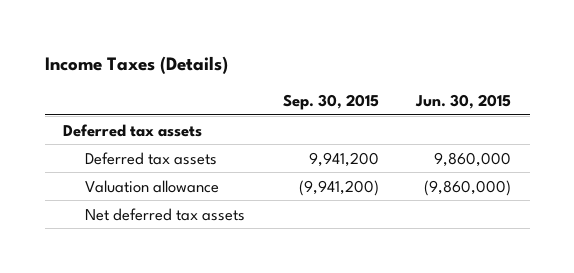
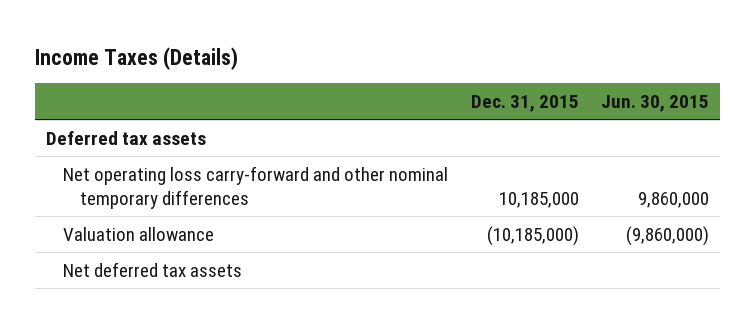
[282,93,379,110] Sep. 30, 2015 -> none
none -> [470,95,579,113] Dec. 31, 2015
[85,151,218,165] Deferred tax assets -> [63,165,449,209] Net operating loss carry-forward and other nominal temporary differences

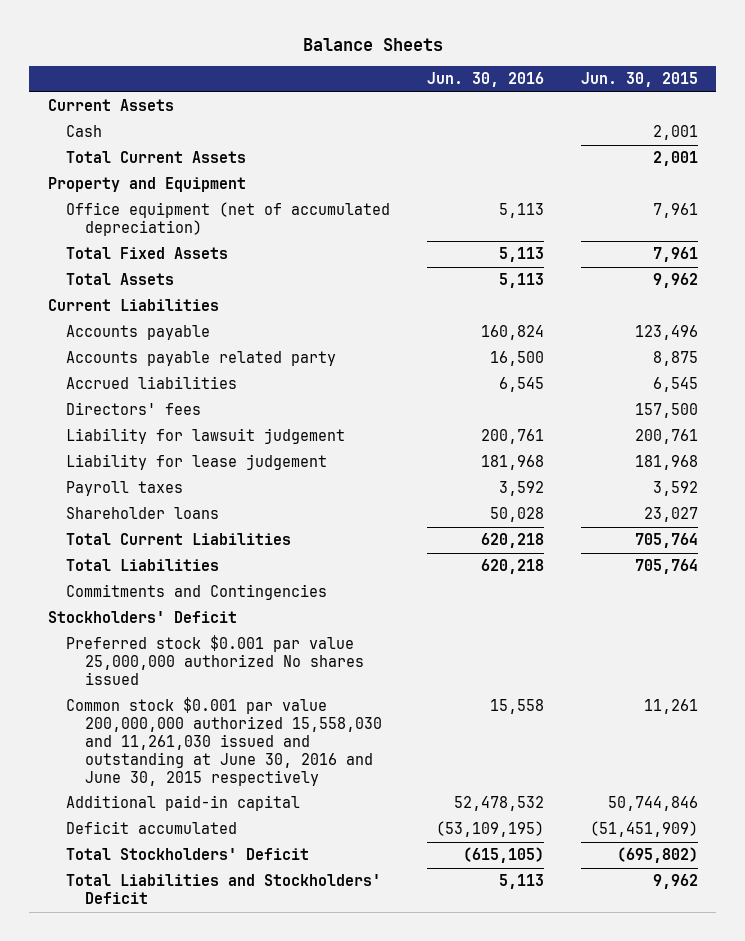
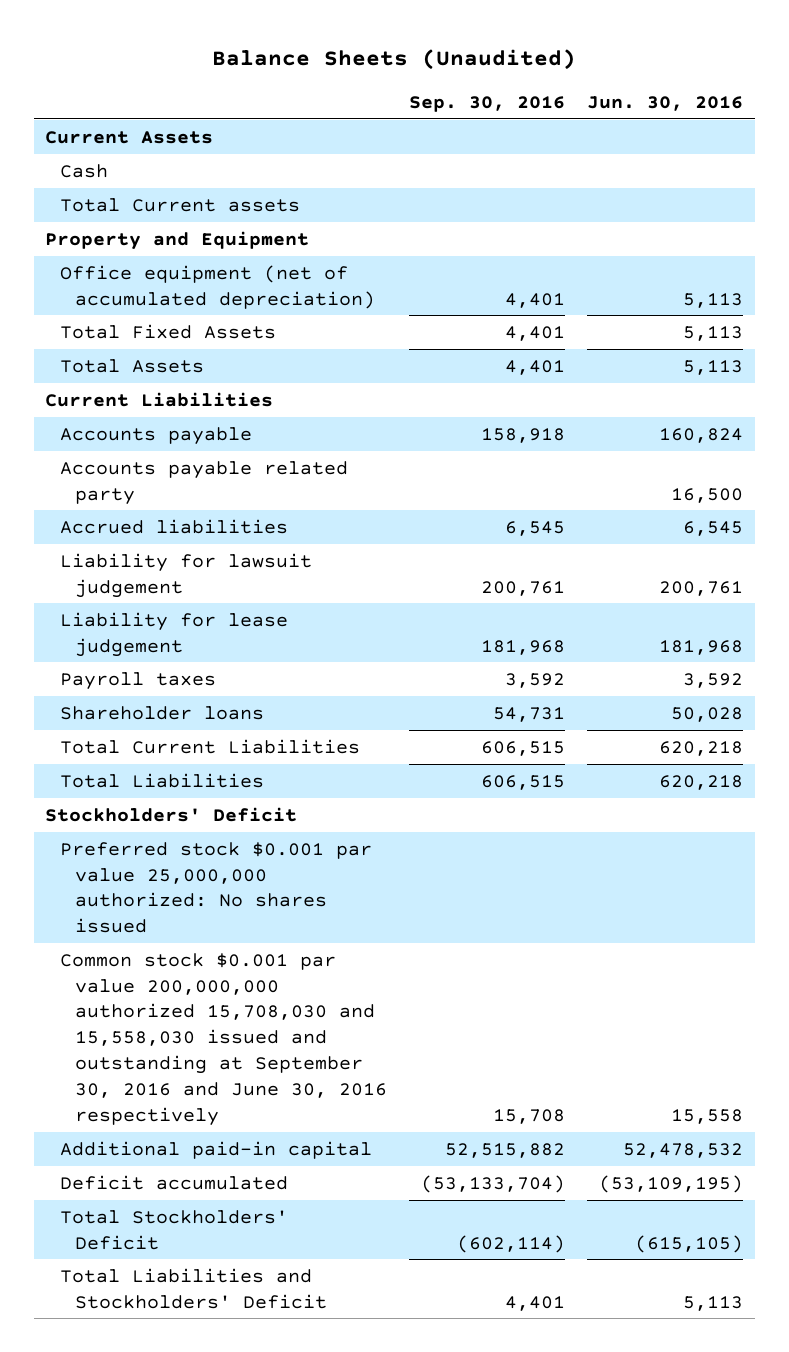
[302,38,443,52] Balance Sheets -> [212,49,577,71] Balance Sheets (Unaudited)
[580,72,698,88] Jun. 30, 2015 -> none
none -> [409,96,566,113] Sep. 30, 2016
[66,151,247,164] Total Current Assets -> [60,197,301,212] Total Current assets
[66,402,202,416] Directors' fees -> none
[66,584,328,601] Commitments and Contingencies -> none
[66,635,365,685] Preferred stock $0.001 par value 25,000,000 authorized No shares issued -> [60,841,373,934] Preferred stock $0.001 par value 25,000,000 authorized: No shares issued
[66,697,383,786] Common stock $0.001 par value 200,000,000 authorized 15,558,030 and 11,261,030 issued and outstanding at June 30, 2016 and June 30, 2015 respectively -> [60,952,387,1126] Common stock $0.001 par value 200,000,000 authorized 15,708,030 and 15,558,030 issued and outstanding at September 30, 2016 and June 30, 2016 respectively

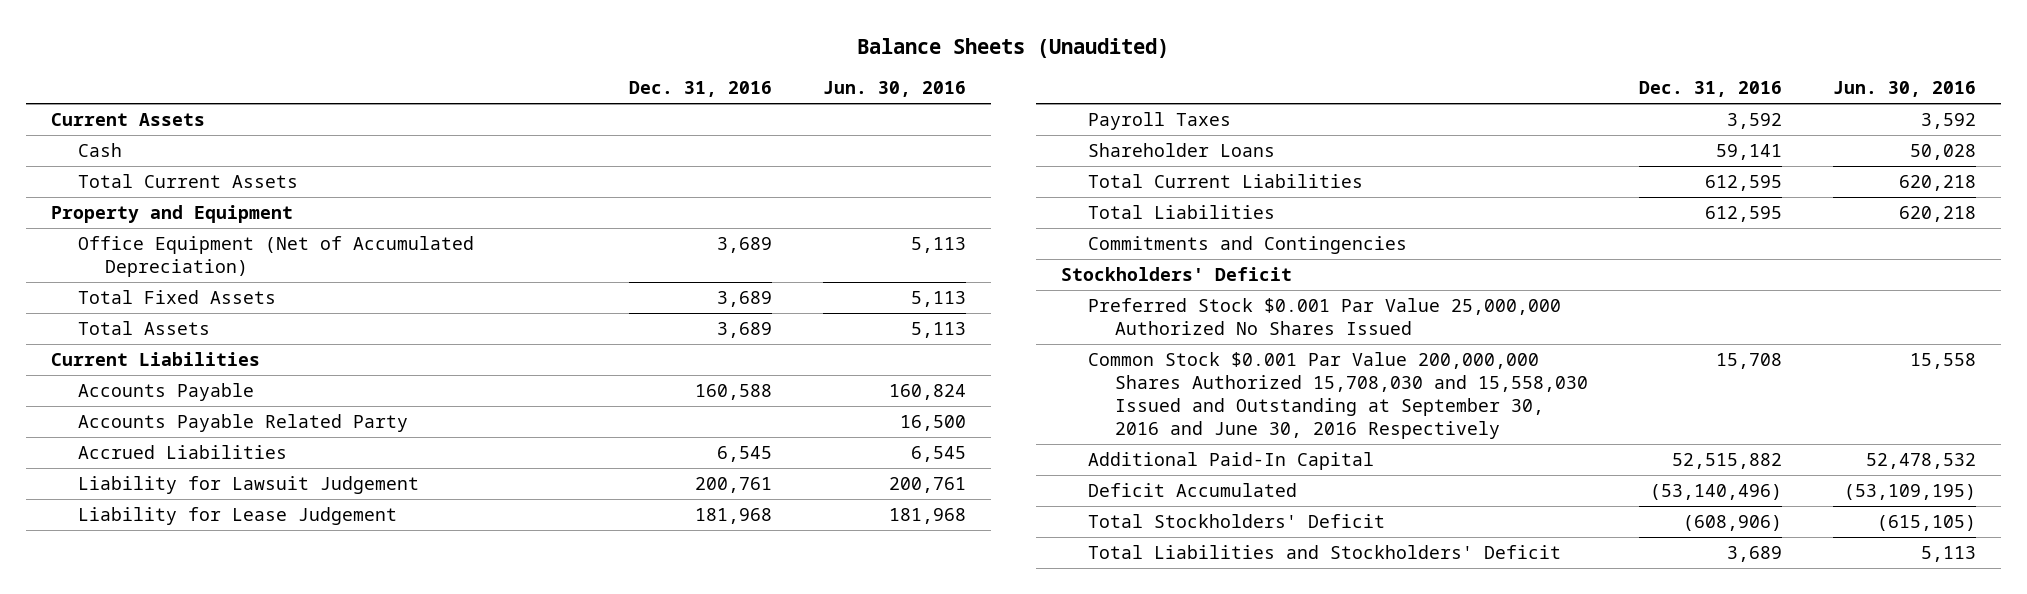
[409,96,566,113] Sep. 30, 2016 -> none
none -> [628,80,772,97] Dec. 31, 2016
[60,197,301,212] Total Current assets -> [78,174,299,189] Total Current Assets
[60,264,375,309] Office equipment (net of accumulated depreciation) -> [78,236,475,278] Office Equipment (Net of Accumulated Depreciation)
[60,426,253,445] Accounts payable -> [78,383,255,402] Accounts Payable
[60,460,349,505] Accounts payable related party -> [78,414,409,433] Accounts Payable Related Party
[60,518,289,534] Accrued liabilities -> [78,445,288,460] Accrued Liabilities
[60,552,313,598] Liability for lawsuit judgement -> [78,476,420,495] Liability for Lawsuit Judgement
[60,611,289,657] Liability for lease judgement -> [78,507,398,526] Liability for Lease Judgement
[60,671,217,690] Payroll taxes -> [1088,112,1232,131] Payroll Taxes
[60,705,265,720] Shareholder loans -> [1088,143,1276,158] Shareholder Loans
none -> [1088,236,1408,255] Commitments and Contingencies
[60,841,373,934] Preferred stock $0.001 par value 25,000,000 authorized: No shares issued -> [1088,298,1562,336] Preferred Stock $0.001 Par Value 25,000,000 Authorized No Shares Issued
[60,952,387,1126] Common stock $0.001 par value 200,000,000 authorized 15,708,030 and 15,558,030 issued and outstanding at September 30, 2016 and June 30, 2016 respectively -> [1088,352,1589,439] Common Stock $0.001 Par Value 200,000,000 Shares Authorized 15,708,030 and 15,558,030 Issued and Outstanding at September 30, 2016 and June 30, 2016 Respectively
[60,1140,373,1159] Additional paid-in capital -> [1088,452,1375,471] Additional Paid-In Capital
[60,1174,289,1190] Deficit accumulated -> [1088,483,1298,498] Deficit Accumulated

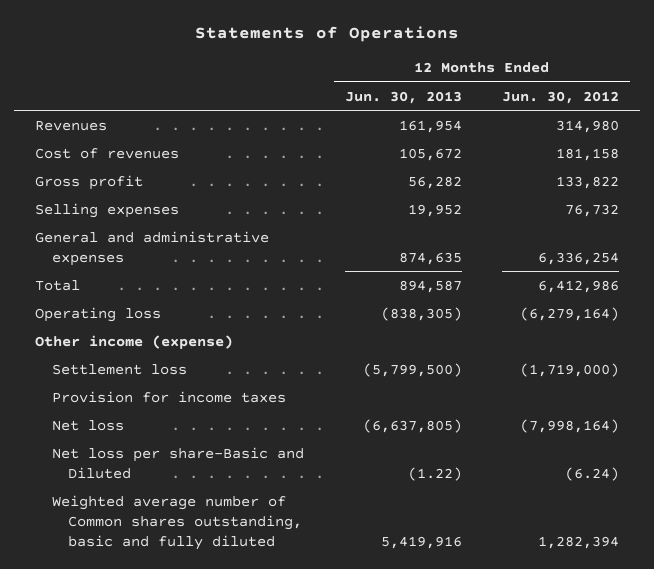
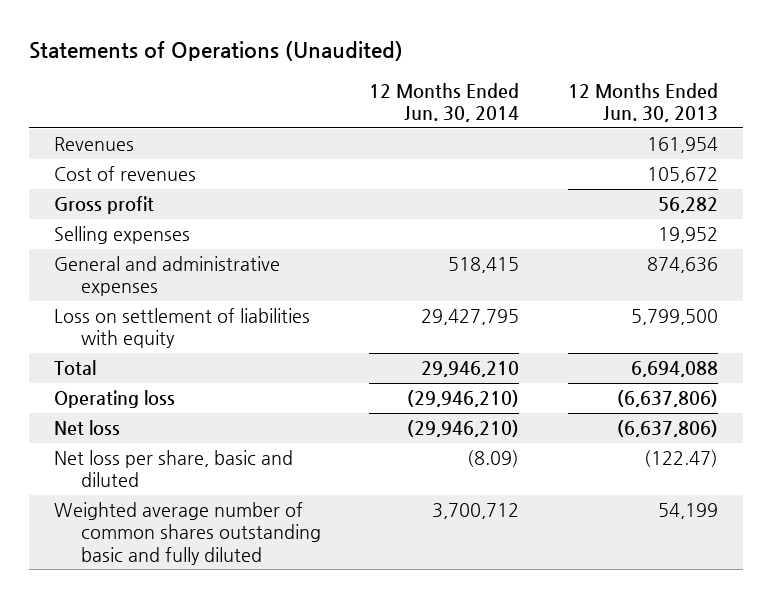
[195,26,460,43] Statements of Operations -> [29,41,404,62] Statements of Operations (Unaudited)
[502,90,620,104] Jun. 30, 2012 -> none
none -> [369,83,520,123] 12 Months Ended Jun. 30, 2014
[34,334,233,349] Other income (expense) -> none
[51,363,187,375] Settlement loss -> none
[51,390,286,403] Provision for income taxes -> none
[398,251,462,265] 874,635 -> [647,257,719,274] 874,636
none -> [53,308,310,349] Loss on settlement of liabilities with equity
[398,279,462,293] 894,587 -> [631,361,719,378] 6,694,088
[380,306,462,321] (838,305) -> [617,390,719,408] (6,637,806)
[362,418,462,433] (6,637,805) -> [617,420,719,438] (6,637,806)
[51,446,304,479] Net loss per share-Basic and Diluted -> [53,450,293,488] Net loss per share, basic and diluted
[407,466,462,481] (1.22) -> [644,450,719,468] (122.47)
[51,494,303,550] Weighted average number of Common shares outstanding, basic and fully diluted -> [53,502,321,565] Weighted average number of common shares outstanding basic and fully diluted
[380,535,462,549] 5,419,916 -> [658,503,719,520] 54,199

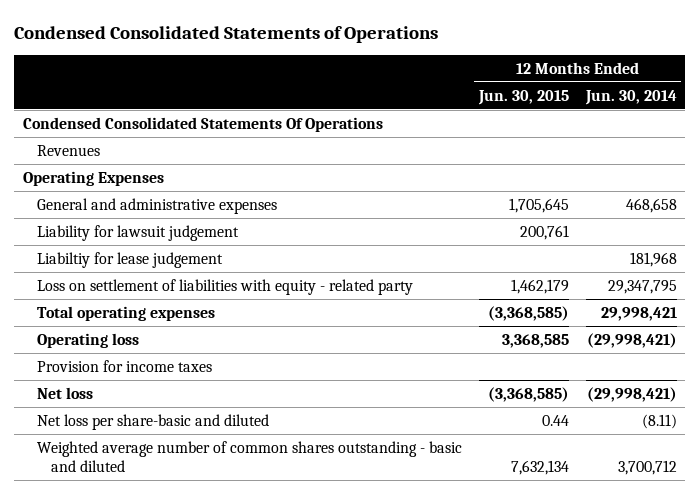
[29,41,404,62] Statements of Operations (Unaudited) -> [14,25,439,43] Condensed Consolidated Statements of Operations
[568,83,719,123] 12 Months Ended Jun. 30, 2013 -> none
none -> [477,89,569,105] Jun. 30, 2015
none -> [22,116,383,132] Condensed Consolidated Statements Of Operations
[53,166,196,182] Cost of revenues -> none
[53,196,154,215] Gross profit -> none
[53,226,190,245] Selling expenses -> none
none -> [22,170,164,186] Operating Expenses
[448,257,520,274] 518,415 -> [625,197,677,213] 468,658
none -> [36,224,239,241] Liability for lawsuit judgement
none -> [36,251,223,268] Liabiltiy for lease judgement
[53,308,310,349] Loss on settlement of liabilities with equity -> [36,278,413,295] Loss on settlement of liabilities with equity - related party
[421,309,520,326] 29,427,795 -> [607,279,677,294] 29,347,795
[53,360,96,376] Total -> [36,305,215,321] Total operating expenses
[421,361,520,378] 29,946,210 -> [600,306,677,321] 29,998,421
[407,390,520,408] (29,946,210) -> [586,332,677,348] (29,998,421)
none -> [36,359,212,372] Provision for income taxes
[407,420,520,438] (29,946,210) -> [586,386,677,402] (29,998,421)
[53,450,293,488] Net loss per share, basic and diluted -> [36,413,269,430] Net loss per share-basic and diluted
[467,450,520,468] (8.09) -> [641,413,677,429] (8.11)
[53,502,321,565] Weighted average number of common shares outstanding basic and fully diluted -> [36,440,462,472] Weighted average number of common shares outstanding - basic and diluted

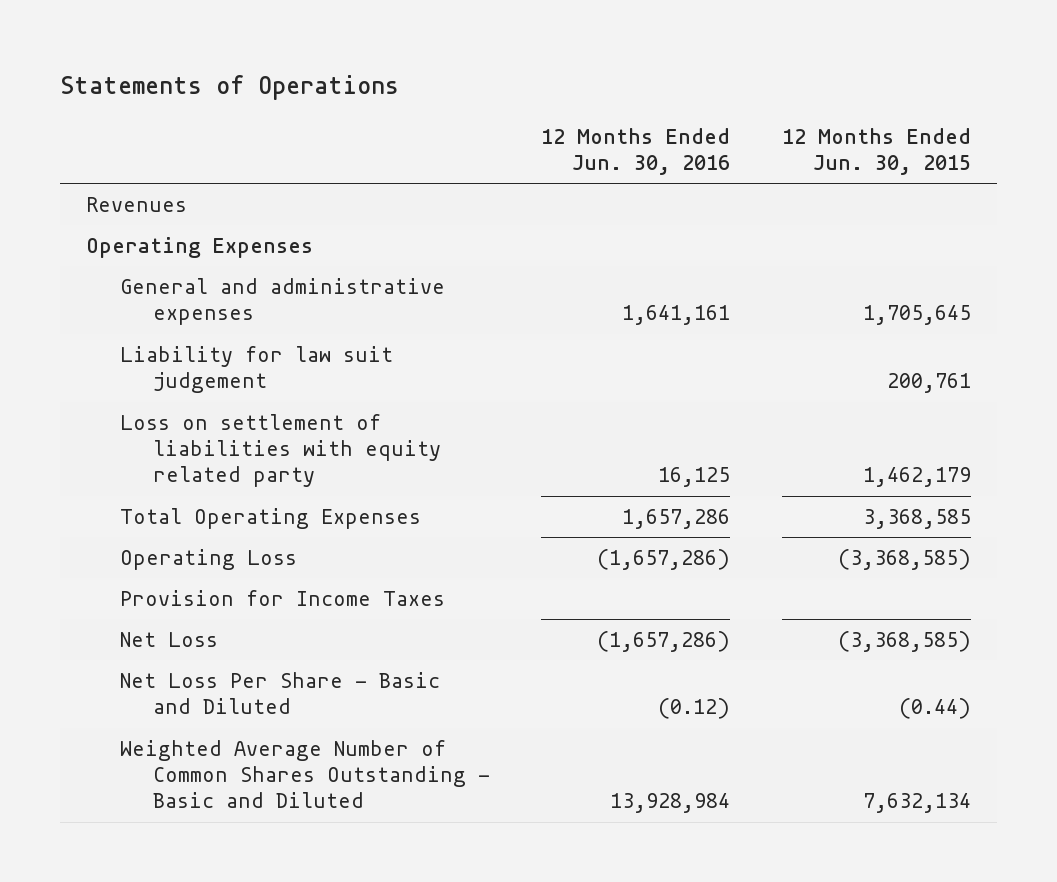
[14,25,439,43] Condensed Consolidated Statements of Operations -> [60,74,400,100] Statements of Operations
[584,89,677,105] Jun. 30, 2014 -> none
none -> [541,127,731,175] 12 Months Ended Jun. 30, 2016
[22,116,383,132] Condensed Consolidated Statements Of Operations -> none
[36,251,223,268] Liabiltiy for lease judgement -> none
[36,224,239,241] Liability for lawsuit judgement -> [119,346,393,394] Liability for law suit judgement
[36,278,413,295] Loss on settlement of liabilities with equity - related party -> [119,414,441,488] Loss on settlement of liabilities with equity related party
[36,305,215,321] Total operating expenses -> [119,508,421,530] Total Operating Expenses
[487,305,569,321] (3,368,585) -> [862,509,971,530] 3,368,585
[36,332,139,348] Operating loss -> [119,549,297,571] Operating Loss
[501,333,569,348] 3,368,585 -> [837,549,971,571] (3,368,585)
[36,359,212,372] Provision for income taxes -> [119,590,445,607] Provision for Income Taxes
[36,386,93,399] Net loss -> [119,632,218,648] Net Loss
[36,413,269,430] Net loss per share-basic and diluted -> [119,672,440,715] Net Loss Per Share - Basic and Diluted
[541,414,569,426] 0.44 -> [898,698,971,720] (0.44)
[36,440,462,472] Weighted average number of common shares outstanding - basic and diluted -> [119,740,490,809] Weighted Average Number of Common Shares Outstanding - Basic and Diluted

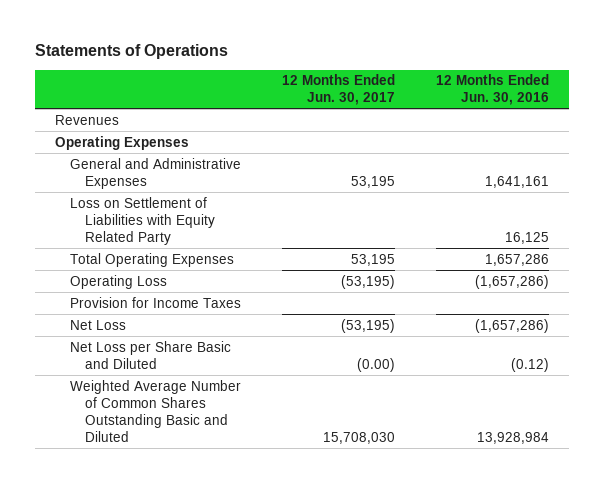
[781,127,971,175] 12 Months Ended Jun. 30, 2015 -> none
none -> [282,74,396,106] 12 Months Ended Jun. 30, 2017
[119,346,393,394] Liability for law suit judgement -> none
[119,278,445,326] General and administrative expenses -> [70,157,242,189] General and Administrative Expenses
[119,414,441,488] Loss on settlement of liabilities with equity related party -> [70,196,216,245] Loss on Settlement of Liabilities with Equity Related Party
[119,672,440,715] Net Loss Per Share - Basic and Diluted -> [70,340,232,369] Net Loss per Share Basic and Diluted
[119,740,490,809] Weighted Average Number of Common Shares Outstanding - Basic and Diluted -> [70,379,242,442] Weighted Average Number of Common Shares Outstanding Basic and Diluted

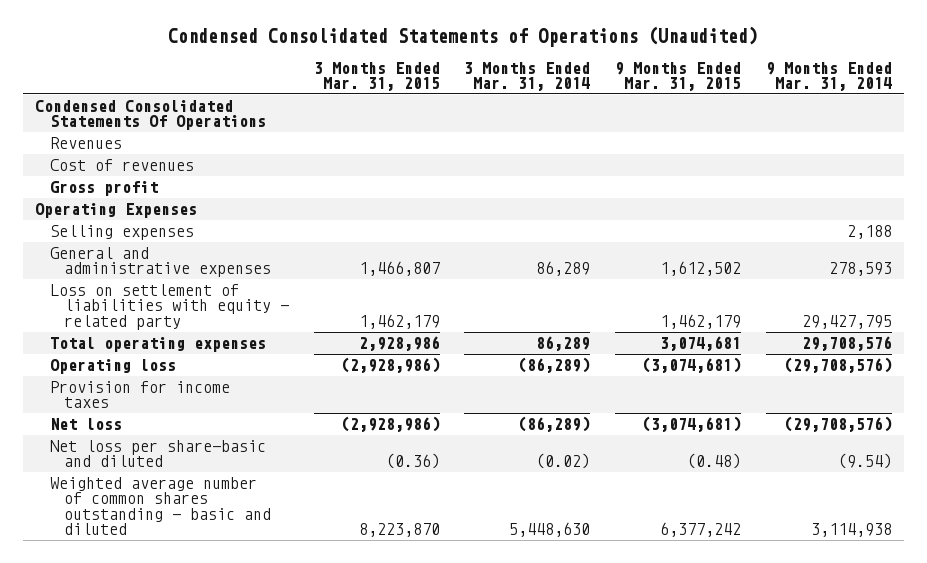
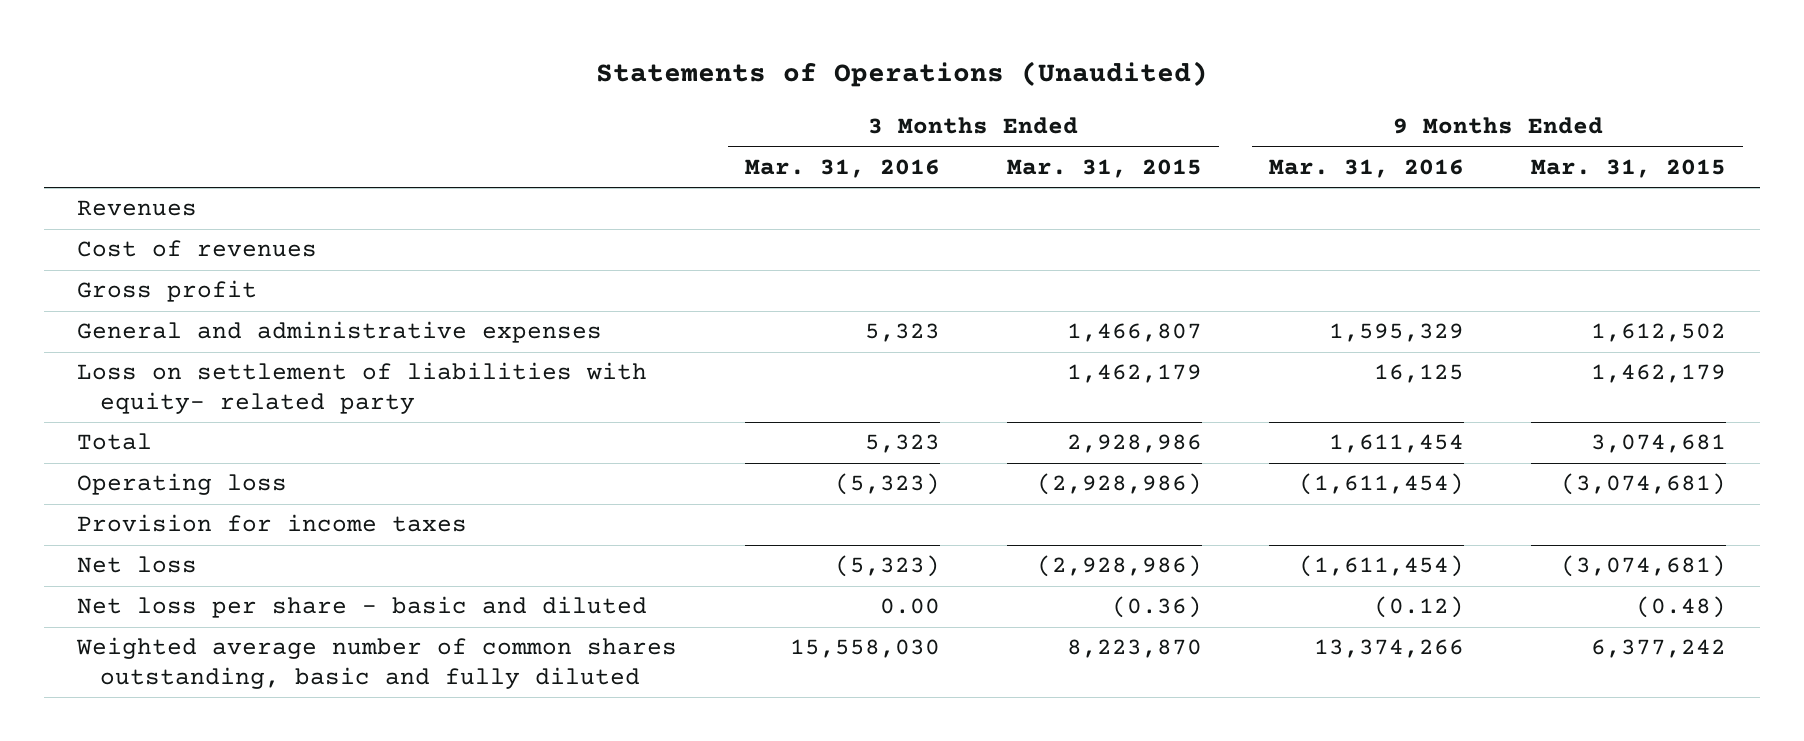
[168,26,759,48] Condensed Consolidated Statements of Operations (Unaudited) -> [595,61,1208,88] Statements of Operations (Unaudited)
[464,61,591,92] 3 Months Ended Mar. 31, 2014 -> none
[765,61,892,92] 9 Months Ended Mar. 31, 2014 -> none
none -> [744,159,940,179] Mar. 31, 2016
none -> [1269,159,1465,179] Mar. 31, 2016
[35,99,266,131] Condensed Consolidated Statements Of Operations -> none
[35,202,198,218] Operating Expenses -> none
[49,224,194,240] Selling expenses -> none
[49,283,289,330] Loss on settlement of liabilities with equity - related party -> [77,362,648,414] Loss on settlement of liabilities with equity- related party
[49,336,266,352] Total operating expenses -> [77,433,153,451] Total
[49,439,266,468] Net loss per share-basic and diluted -> [77,596,648,619] Net loss per share - basic and diluted
[49,476,271,536] Weighted average number of common shares outstanding - basic and diluted -> [76,637,678,689] Weighted average number of common shares outstanding, basic and fully diluted

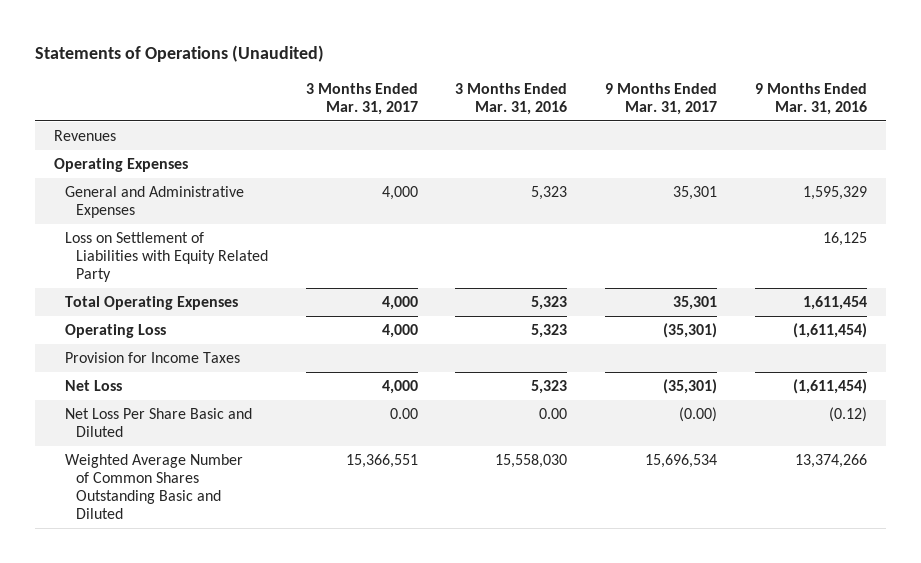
[1006,159,1202,179] Mar. 31, 2015 -> none
[1531,159,1727,179] Mar. 31, 2015 -> none
none -> [305,82,418,115] 3 Months Ended Mar. 31, 2017
none -> [605,82,718,115] 9 Months Ended Mar. 31, 2017
[77,240,318,258] Cost of revenues -> none
[77,280,258,303] Gross profit -> none
none -> [53,158,188,173] Operating Expenses
[77,321,603,344] General and administrative expenses -> [65,186,245,219] General and Administrative Expenses
[77,362,648,414] Loss on settlement of liabilities with equity- related party -> [65,232,269,283] Loss on Settlement of Liabilities with Equity Related Party
[77,433,153,451] Total -> [65,296,239,311] Total Operating Expenses
[77,473,288,496] Operating loss -> [65,324,167,339] Operating Loss
[834,473,940,496] (5,323) -> [531,324,568,339] 5,323
[77,514,468,533] Provision for income taxes -> [65,352,241,364] Provision for Income Taxes
[77,556,198,574] Net loss -> [65,380,123,392] Net Loss
[834,555,940,578] (5,323) -> [531,380,568,395] 5,323
[77,596,648,619] Net loss per share - basic and diluted -> [65,408,253,438] Net Loss Per Share Basic and Diluted
[76,637,678,689] Weighted average number of common shares outstanding, basic and fully diluted -> [65,454,244,520] Weighted Average Number of Common Shares Outstanding Basic and Diluted

